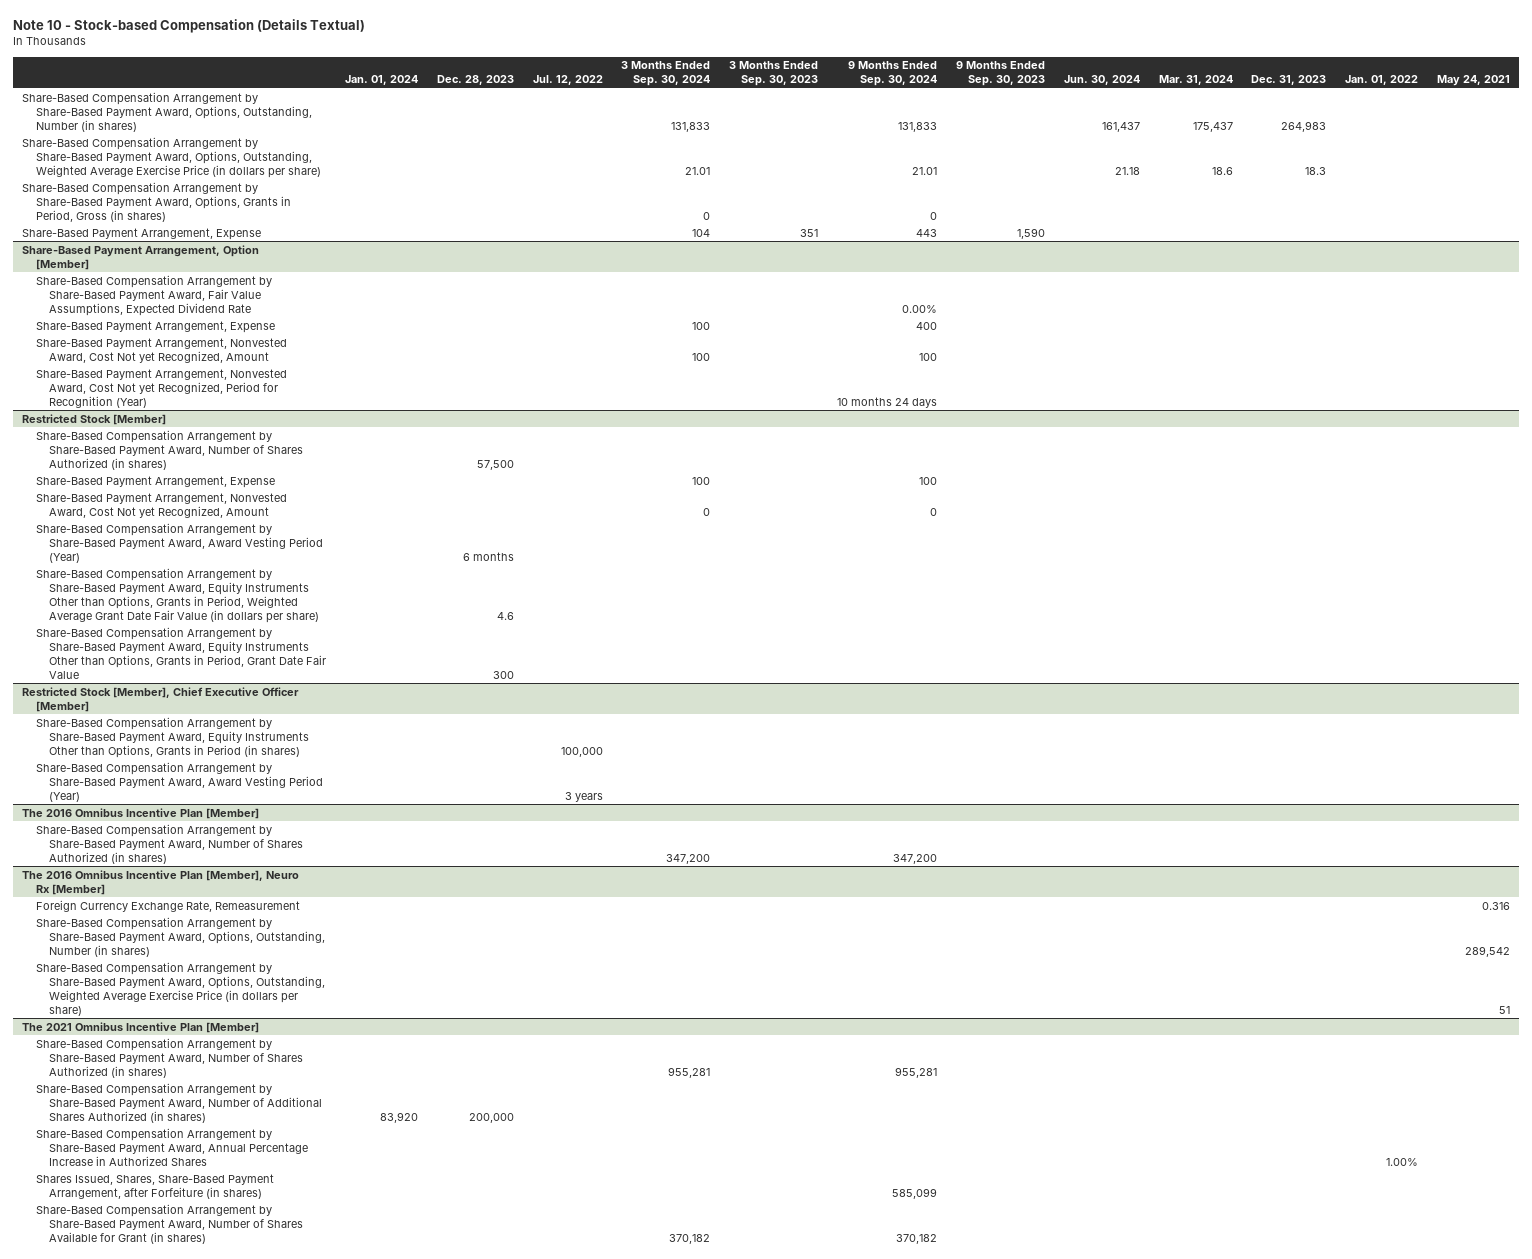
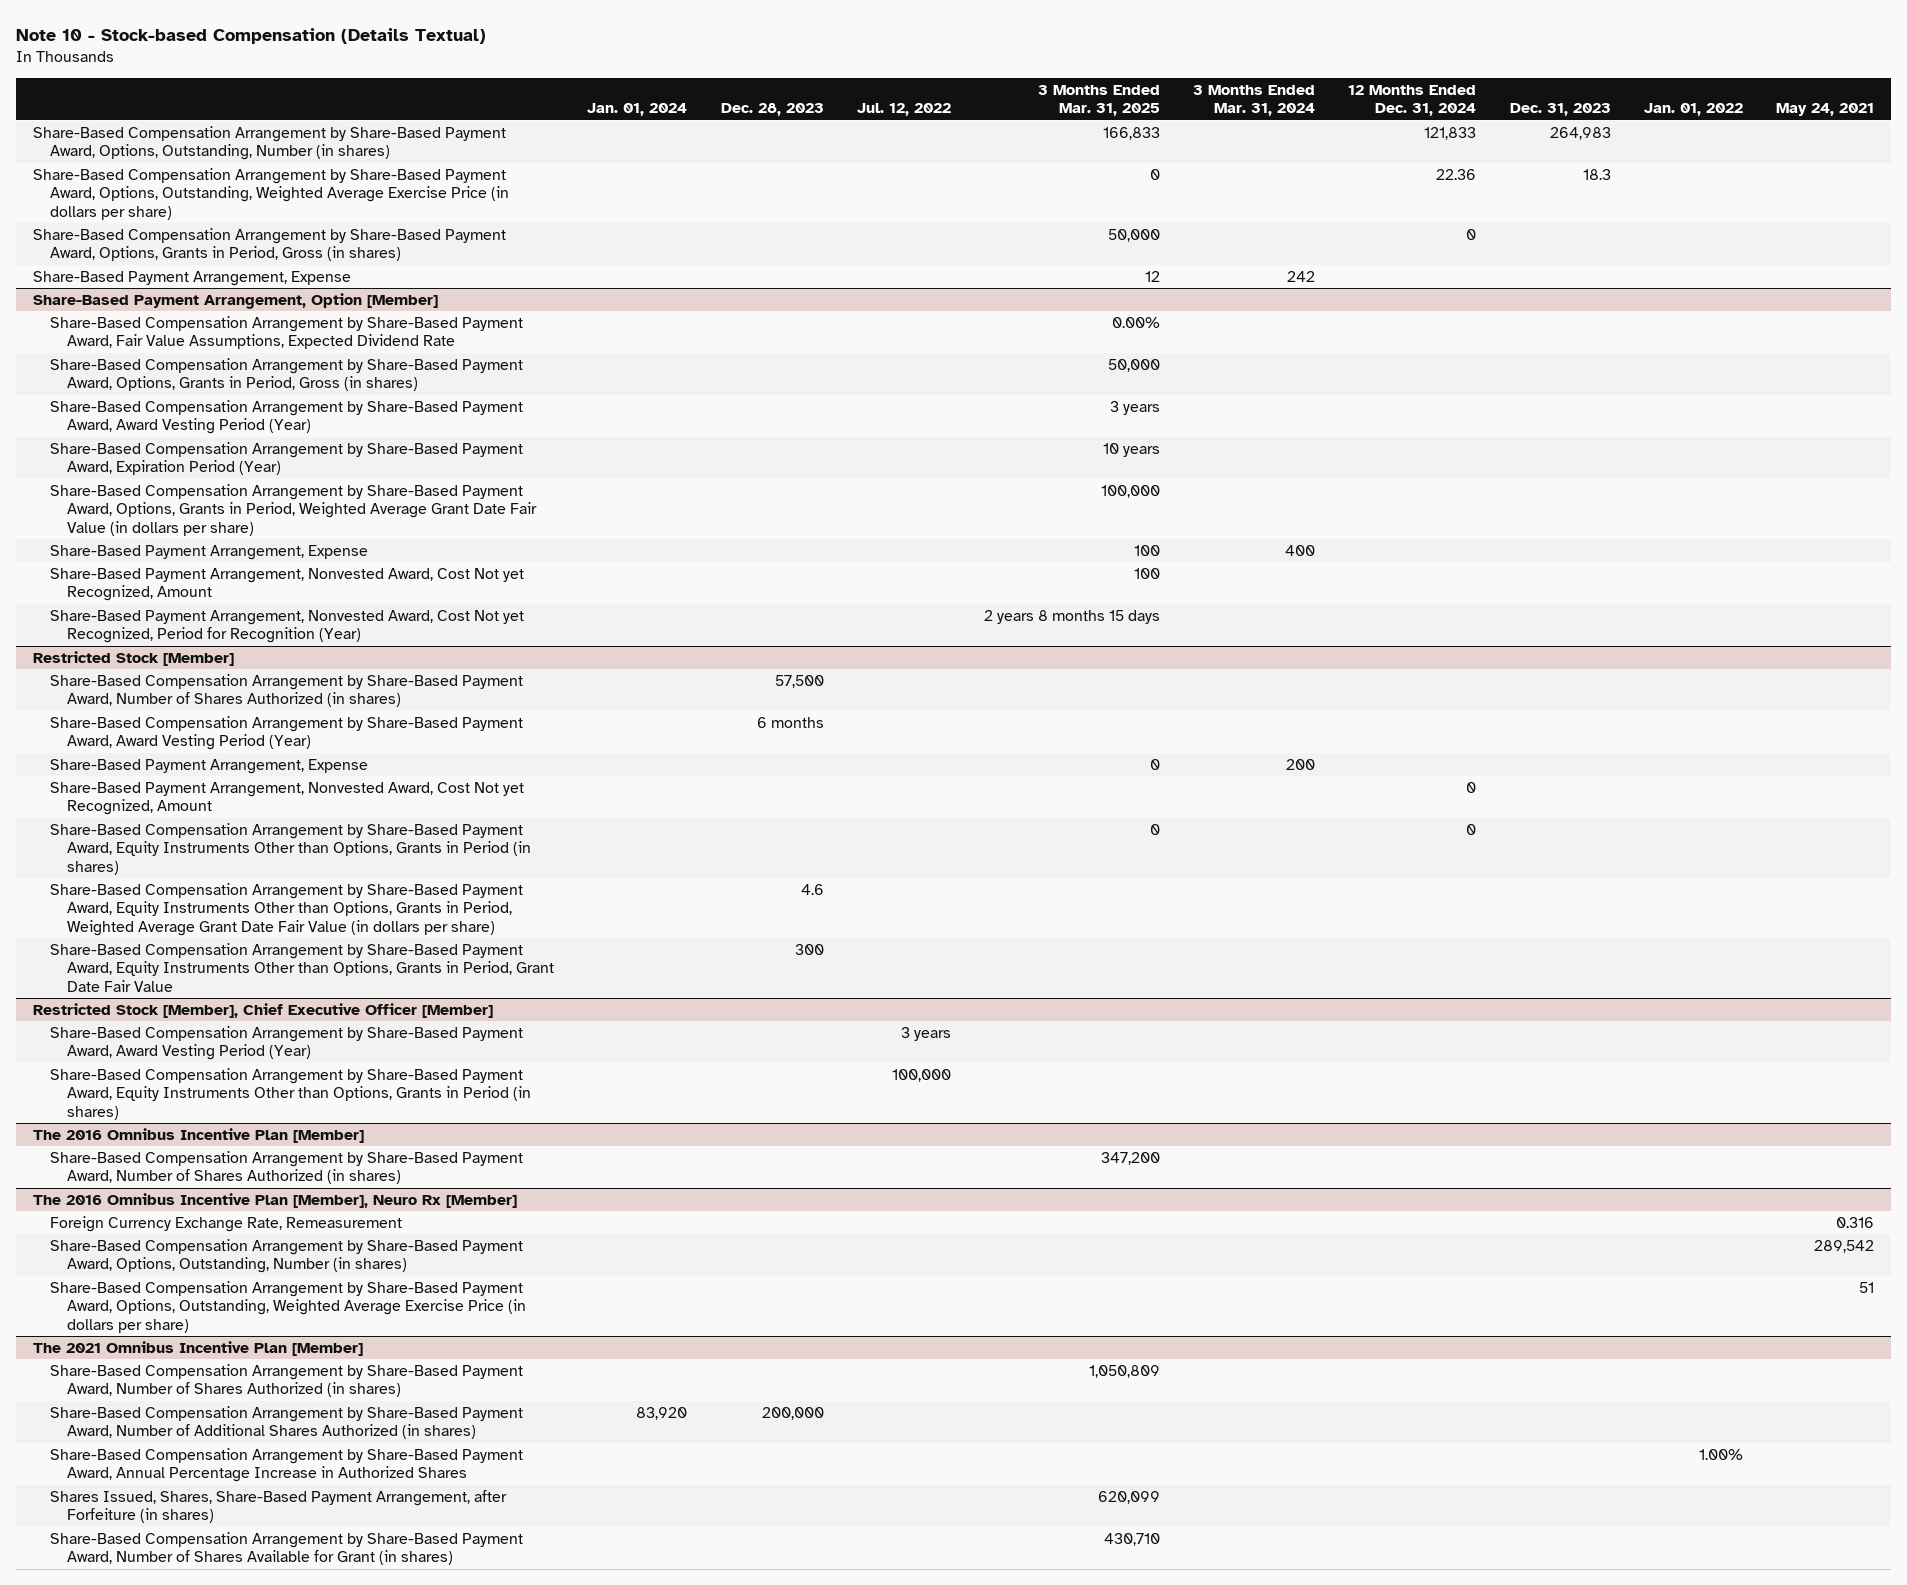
[621,61,711,87] 3 Months Ended Sep. 30, 2024 -> none
[729,61,819,87] 3 Months Ended Sep. 30, 2023 -> none
[848,61,938,87] 9 Months Ended Sep. 30, 2024 -> none
[955,61,1045,87] 9 Months Ended Sep. 30, 2023 -> none
[1063,75,1140,86] Jun. 30, 2024 -> none
[1158,75,1233,86] Mar. 31, 2024 -> none
none -> [1037,84,1160,117] 3 Months Ended Mar. 31, 2025
none -> [1193,84,1316,117] 3 Months Ended Mar. 31, 2024
none -> [1348,84,1477,117] 12 Months Ended Dec. 31, 2024
none -> [50,358,524,392] Share-Based Compensation Arrangement by Share-Based Payment Award, Options, Grants in Period, Gross (in shares)
none -> [50,400,524,435] Share-Based Compensation Arrangement by Share-Based Payment Award, Award Vesting Period (Year)
none -> [50,442,524,476] Share-Based Compensation Arrangement by Share-Based Payment Award, Expiration Period (Year)
none -> [50,484,538,536] Share-Based Compensation Arrangement by Share-Based Payment Award, Options, Grants in Period, Weighted Average Grant Date Fair Value (in dollars per share)
[35,522,324,563] Share-Based Compensation Arrangement by Share-Based Payment Award, Award Vesting Period (Year) -> [50,716,524,751] Share-Based Compensation Arrangement by Share-Based Payment Award, Award Vesting Period (Year)
none -> [50,823,532,875] Share-Based Compensation Arrangement by Share-Based Payment Award, Equity Instruments Other than Options, Grants in Period (in shares)
[35,716,310,758] Share-Based Compensation Arrangement by Share-Based Payment Award, Equity Instruments Other than Options, Grants in Period (in shares) -> [50,1068,532,1120] Share-Based Compensation Arrangement by Share-Based Payment Award, Equity Instruments Other than Options, Grants in Period (in shares)

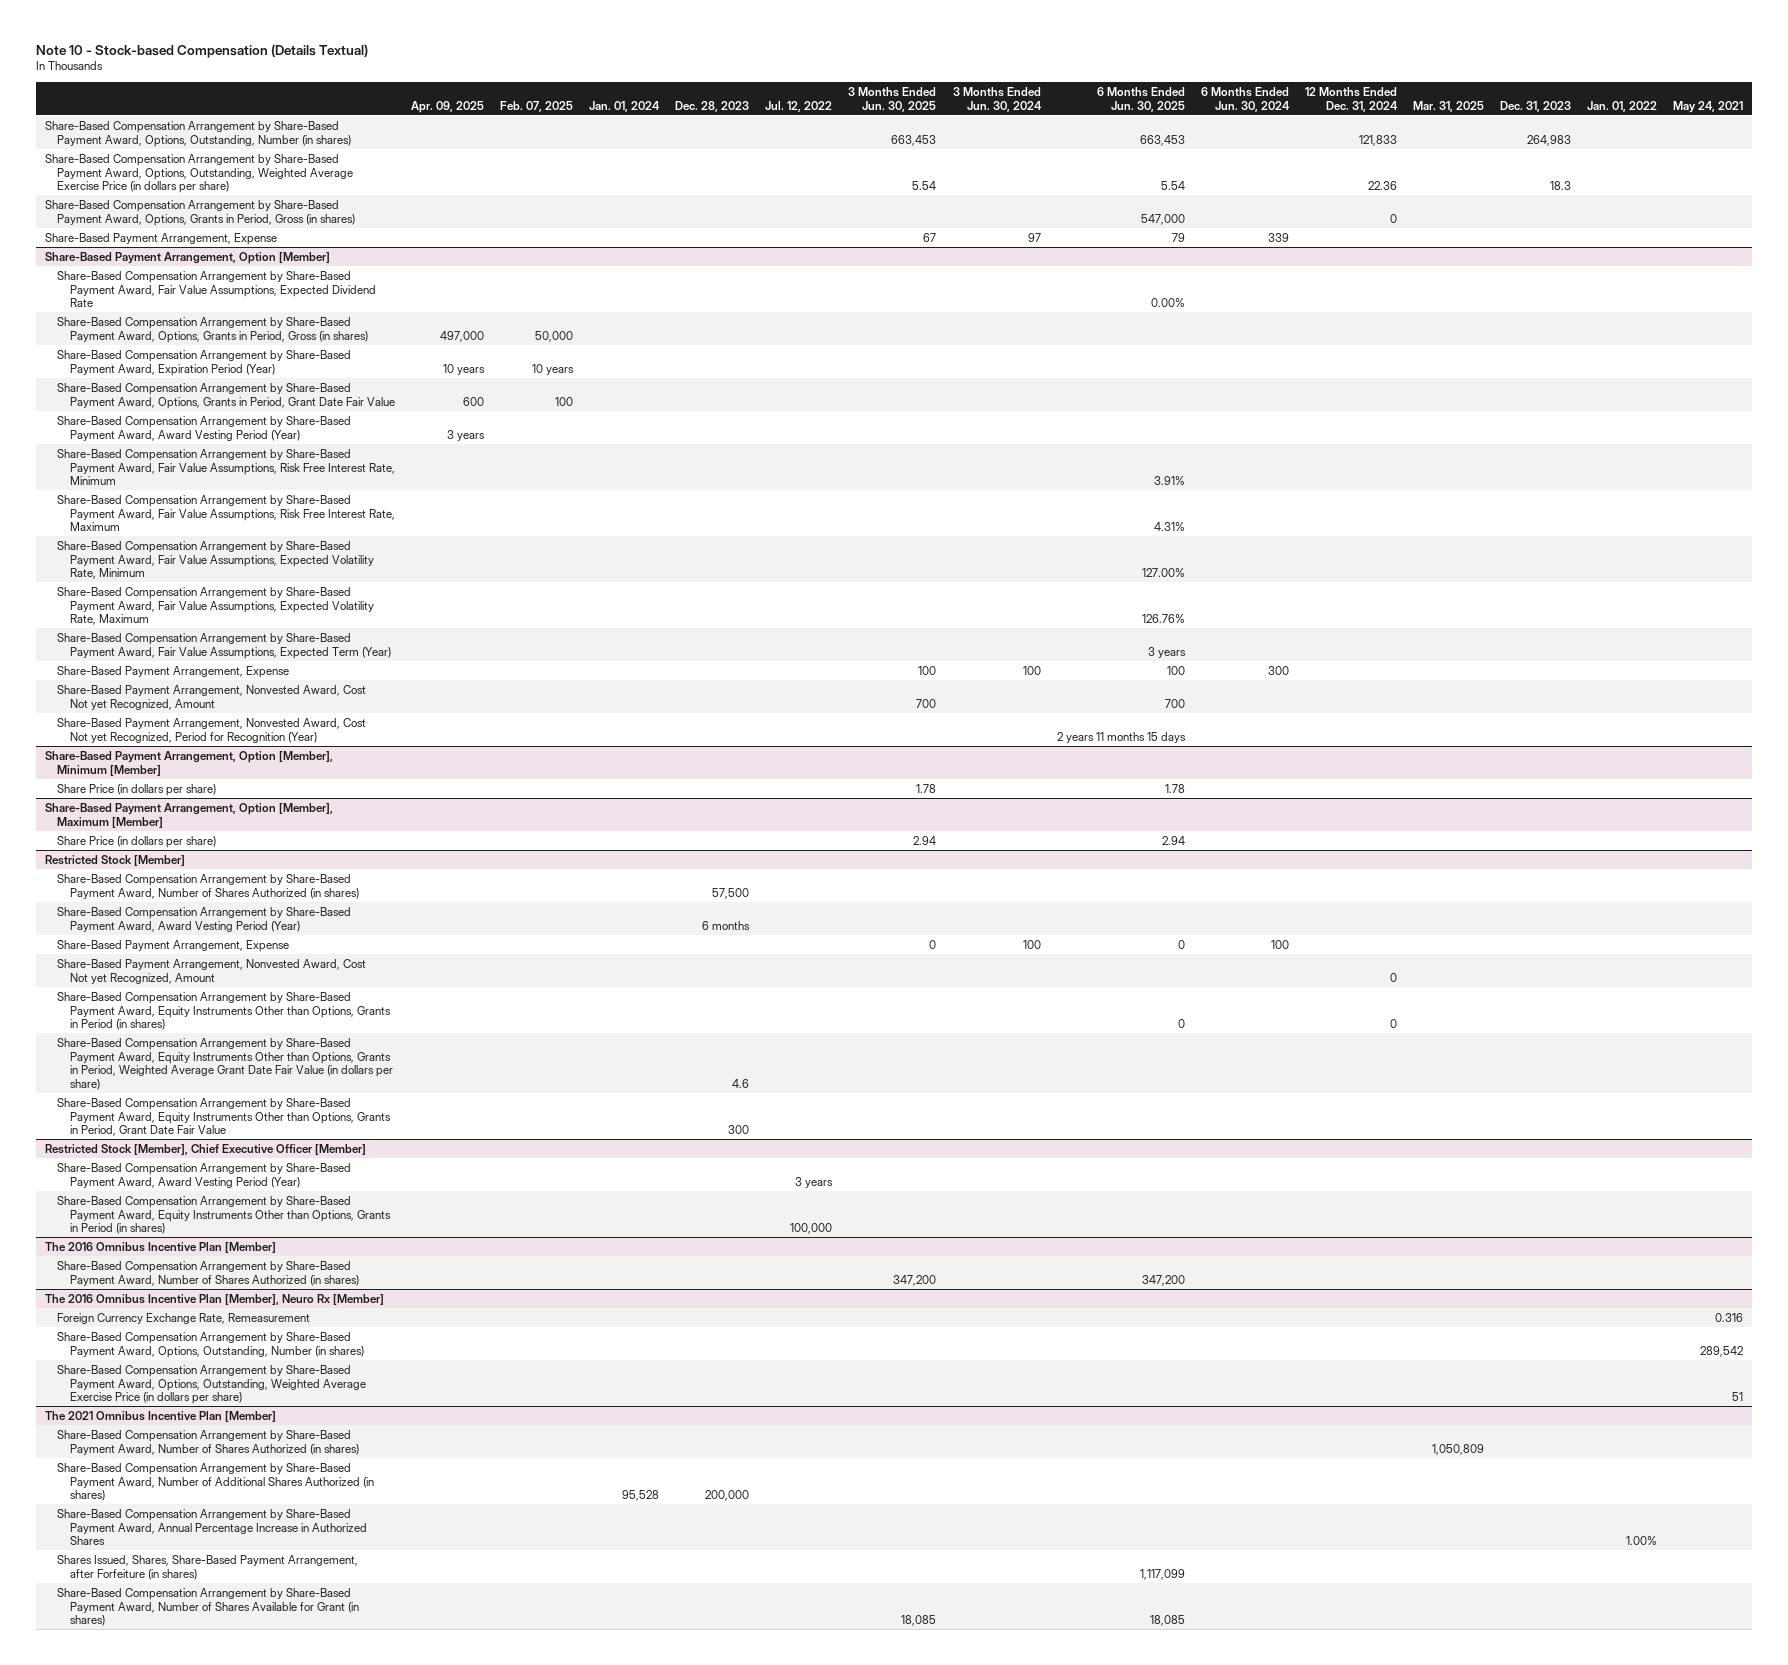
[1037,84,1160,117] 3 Months Ended Mar. 31, 2025 -> none
[1193,84,1316,117] 3 Months Ended Mar. 31, 2024 -> none
none -> [410,100,484,113] Apr. 09, 2025
none -> [499,100,573,112] Feb. 07, 2025
none -> [848,86,937,112] 3 Months Ended Jun. 30, 2025
none -> [952,86,1042,112] 3 Months Ended Jun. 30, 2024
none -> [1096,86,1185,112] 6 Months Ended Jun. 30, 2025
none -> [1200,86,1290,112] 6 Months Ended Jun. 30, 2024
none -> [1413,100,1485,112] Mar. 31, 2025
[50,484,538,536] Share-Based Compensation Arrangement by Share-Based Payment Award, Options, Grants in Period, Weighted Average Grant Date Fair Value (in dollars per share) -> [57,382,395,409] Share-Based Compensation Arrangement by Share-Based Payment Award, Options, Grants in Period, Grant Date Fair Value
[50,400,524,435] Share-Based Compensation Arrangement by Share-Based Payment Award, Award Vesting Period (Year) -> [57,415,352,441] Share-Based Compensation Arrangement by Share-Based Payment Award, Award Vesting Period (Year)
none -> [57,448,395,486] Share-Based Compensation Arrangement by Share-Based Payment Award, Fair Value Assumptions, Risk Free Interest Rate, Minimum
none -> [57,494,395,532] Share-Based Compensation Arrangement by Share-Based Payment Award, Fair Value Assumptions, Risk Free Interest Rate, Maximum
none -> [57,540,374,580] Share-Based Compensation Arrangement by Share-Based Payment Award, Fair Value Assumptions, Expected Volatility Rate, Minimum
none -> [57,586,374,626] Share-Based Compensation Arrangement by Share-Based Payment Award, Fair Value Assumptions, Expected Volatility Rate, Maximum
none -> [57,632,391,659] Share-Based Compensation Arrangement by Share-Based Payment Award, Fair Value Assumptions, Expected Term (Year)
none -> [44,750,333,776] Share-Based Payment Arrangement, Option [Member], Minimum [Member]
none -> [57,783,217,796] Share Price (in dollars per share)
none -> [44,802,333,828] Share-Based Payment Arrangement, Option [Member], Maximum [Member]
none -> [57,835,217,848] Share Price (in dollars per share)
[636,1407,688,1421] 83,920 -> [622,1490,660,1502] 95,528

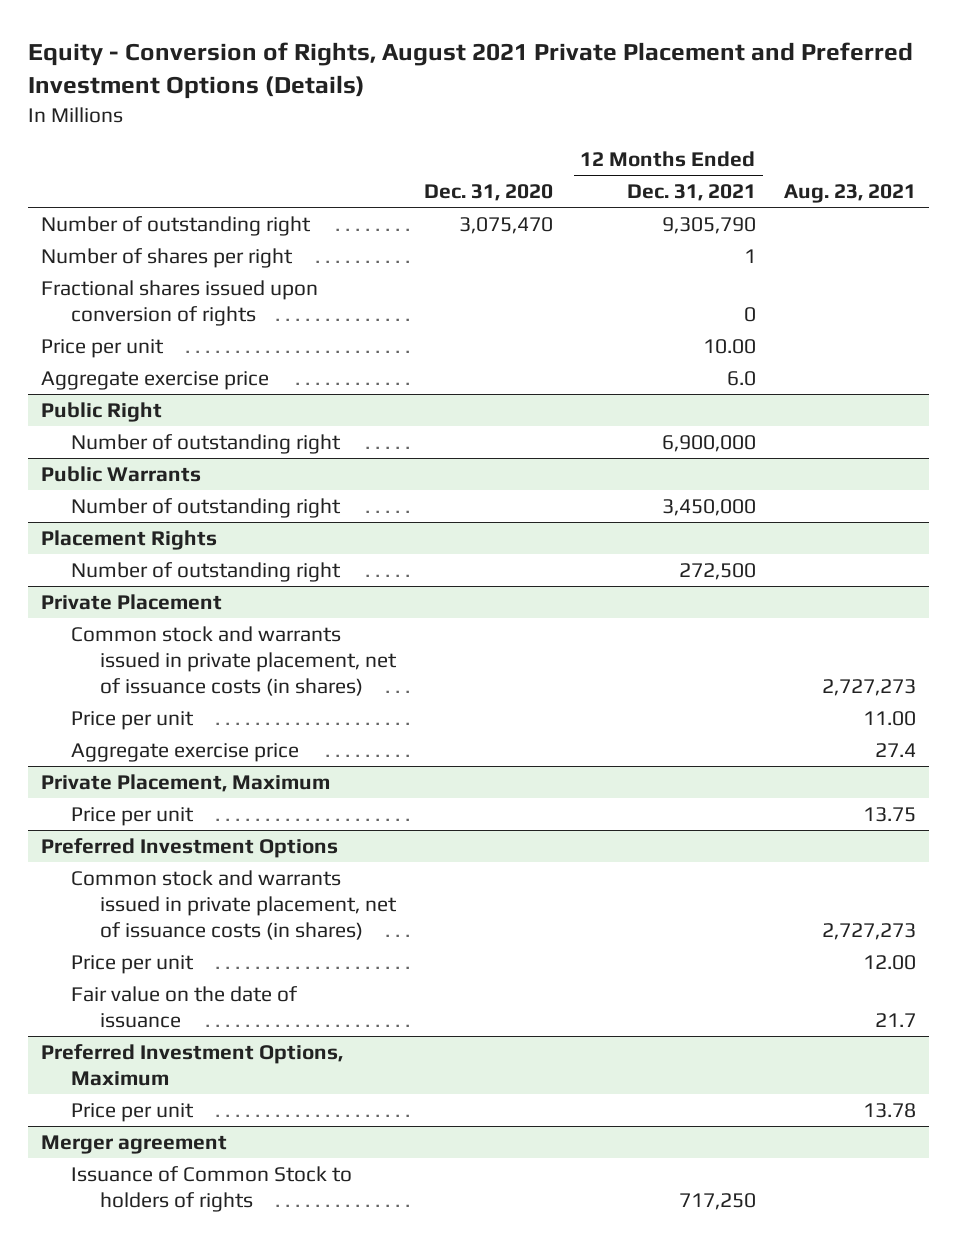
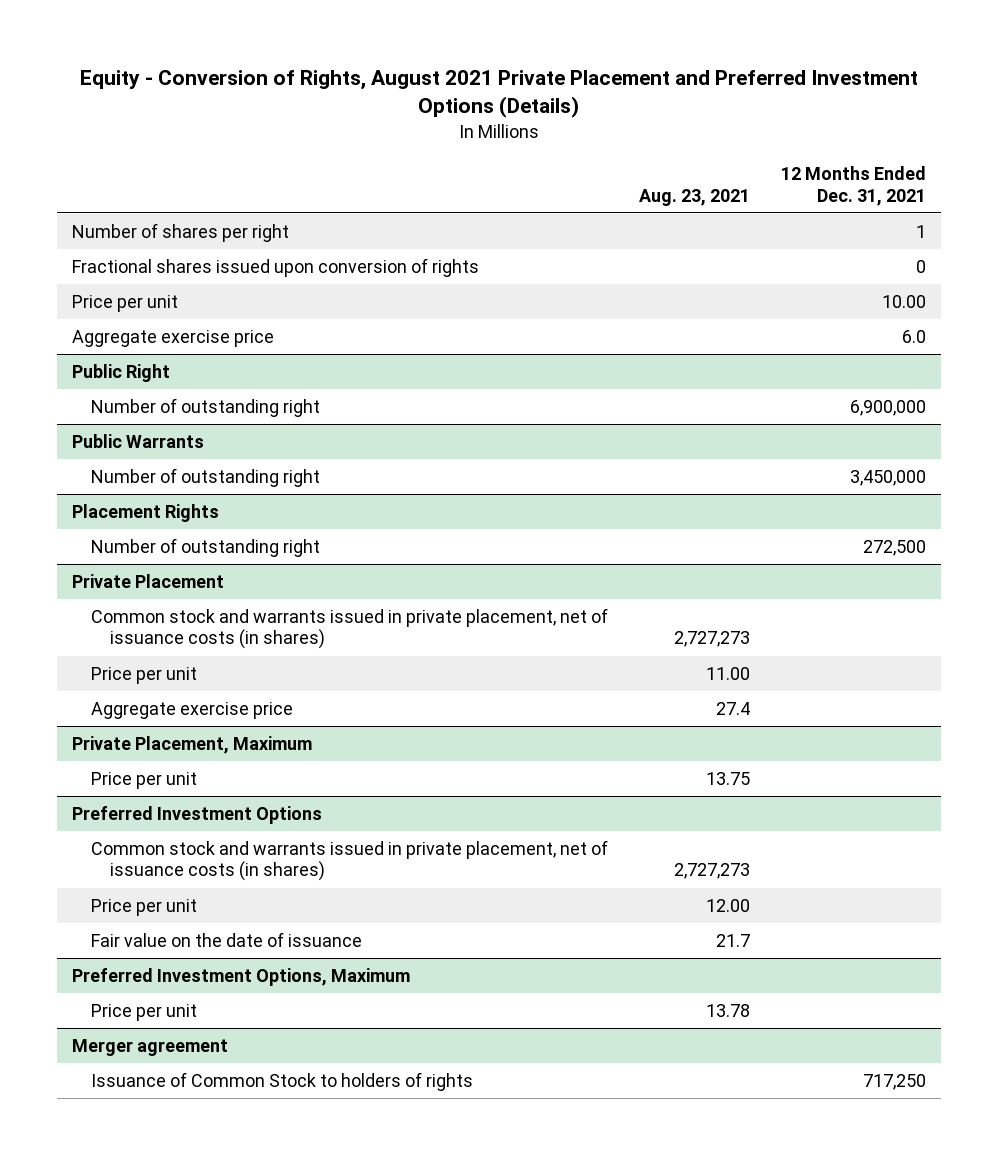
[423,184,553,202] Dec. 31, 2020 -> none
[41,216,312,237] Number of outstanding right -> none

